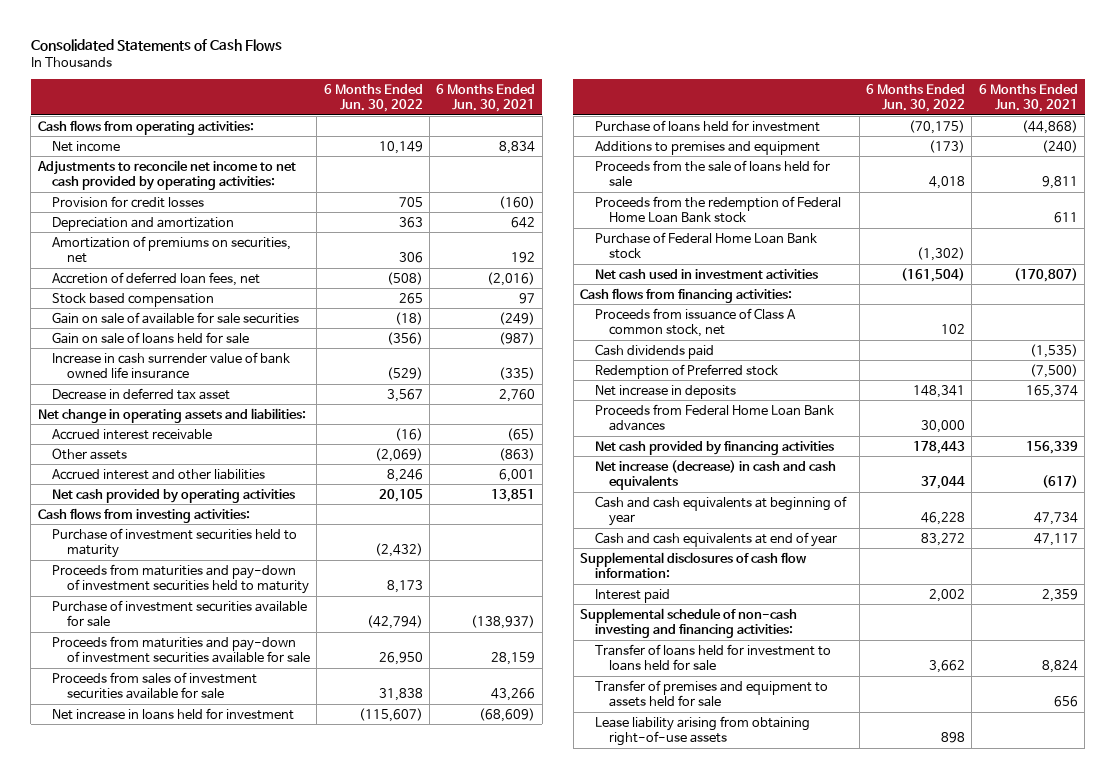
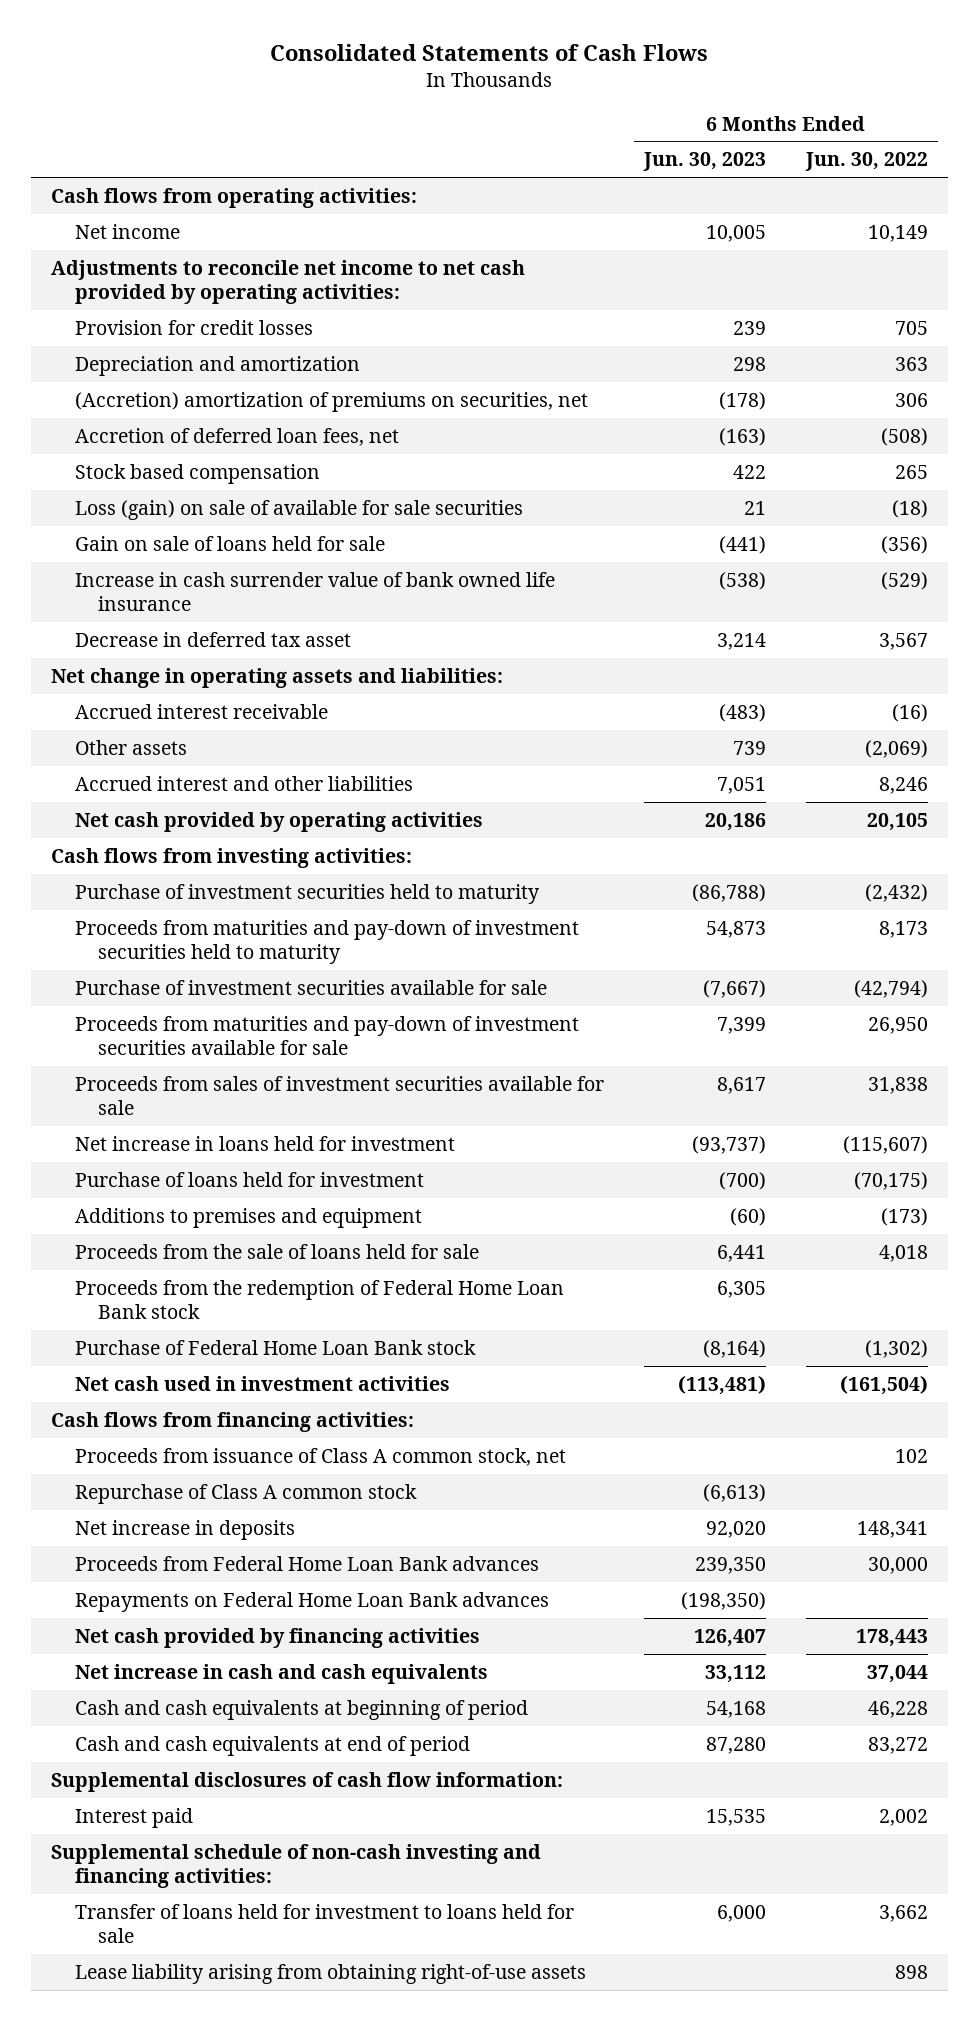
[436,83,536,113] 6 Months Ended Jun. 30, 2021 -> none
none -> [642,152,766,172] Jun. 30, 2023
[52,235,292,263] Amortization of premiums on securities, net -> [74,391,588,412] (Accretion) amortization of premiums on securities, net
[52,311,300,324] Gain on sale of available for sale securities -> [74,499,523,520] Loss (gain) on sale of available for sale securities
[594,343,714,359] Cash dividends paid -> none
[594,363,778,379] Redemption of Preferred stock -> none
none -> [74,1483,417,1504] Repurchase of Class A common stock
none -> [74,1591,549,1612] Repayments on Federal Home Loan Bank advances
[594,459,836,490] Net increase (decrease) in cash and cash equivalents -> [74,1663,488,1684] Net increase in cash and cash equivalents
[594,495,847,526] Cash and cash equivalents at beginning of year -> [74,1699,528,1720] Cash and cash equivalents at beginning of period
[594,531,837,547] Cash and cash equivalents at end of year -> [74,1735,470,1756] Cash and cash equivalents at end of period
[594,679,828,707] Transfer of premises and equipment to assets held for sale -> none

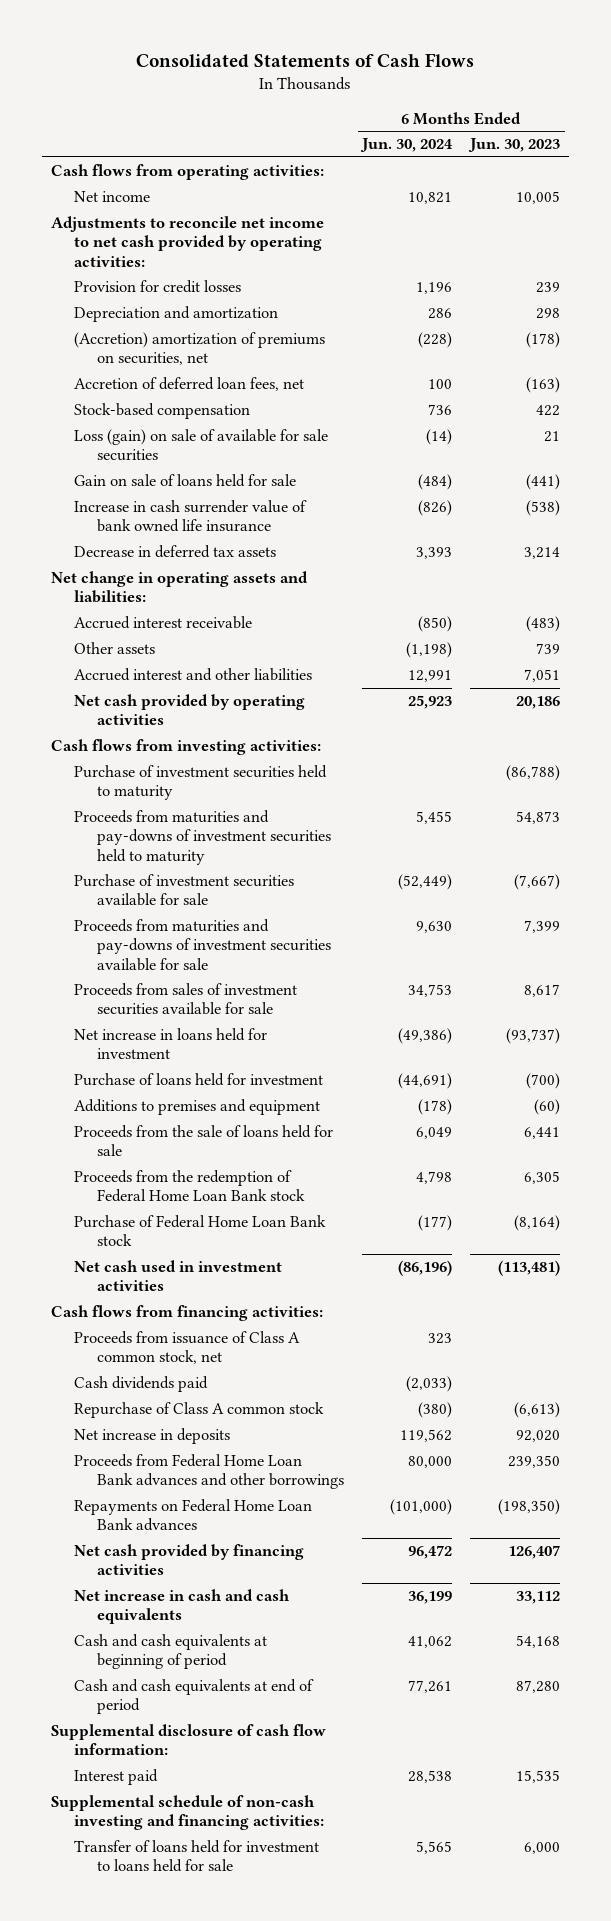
[804,152,928,172] Jun. 30, 2022 -> none
none -> [360,138,454,153] Jun. 30, 2024
[74,463,320,484] Stock based compensation -> [73,403,250,420] Stock-based compensation
[74,631,351,647] Decrease in deferred tax asset -> [73,545,276,559] Decrease in deferred tax assets
[74,919,579,965] Proceeds from maturities and pay-down of investment securities held to maturity -> [73,810,332,865] Proceeds from maturities and pay-downs of investment securities held to maturity
[74,1015,579,1056] Proceeds from maturities and pay-down of investment securities available for sale -> [73,919,332,971] Proceeds from maturities and pay-downs of investment securities available for sale
none -> [73,1376,208,1393] Cash dividends paid
[74,1555,539,1571] Proceeds from Federal Home Loan Bank advances -> [73,1454,345,1490] Proceeds from Federal Home Loan Bank advances and other borrowings
[50,1771,563,1792] Supplemental disclosures of cash flow information: -> [50,1724,326,1756] Supplemental disclosure of cash flow information:
[74,1963,586,1984] Lease liability arising from obtaining right-of-use assets -> none

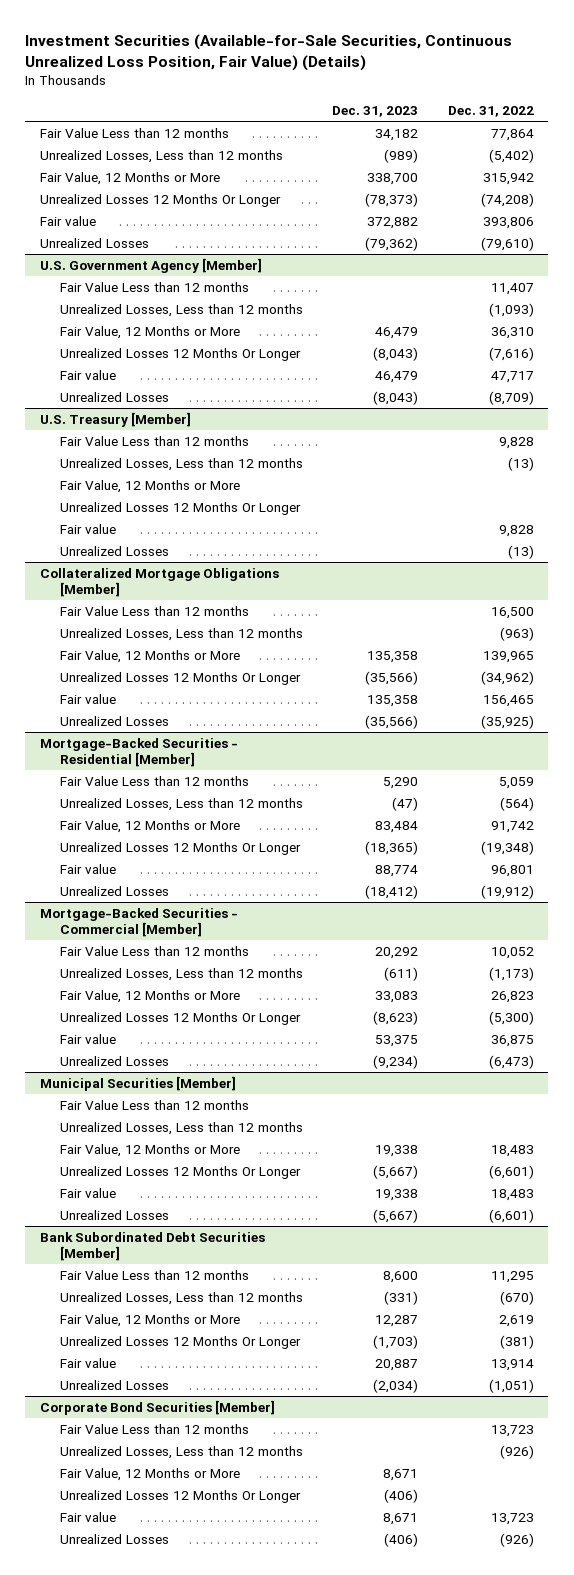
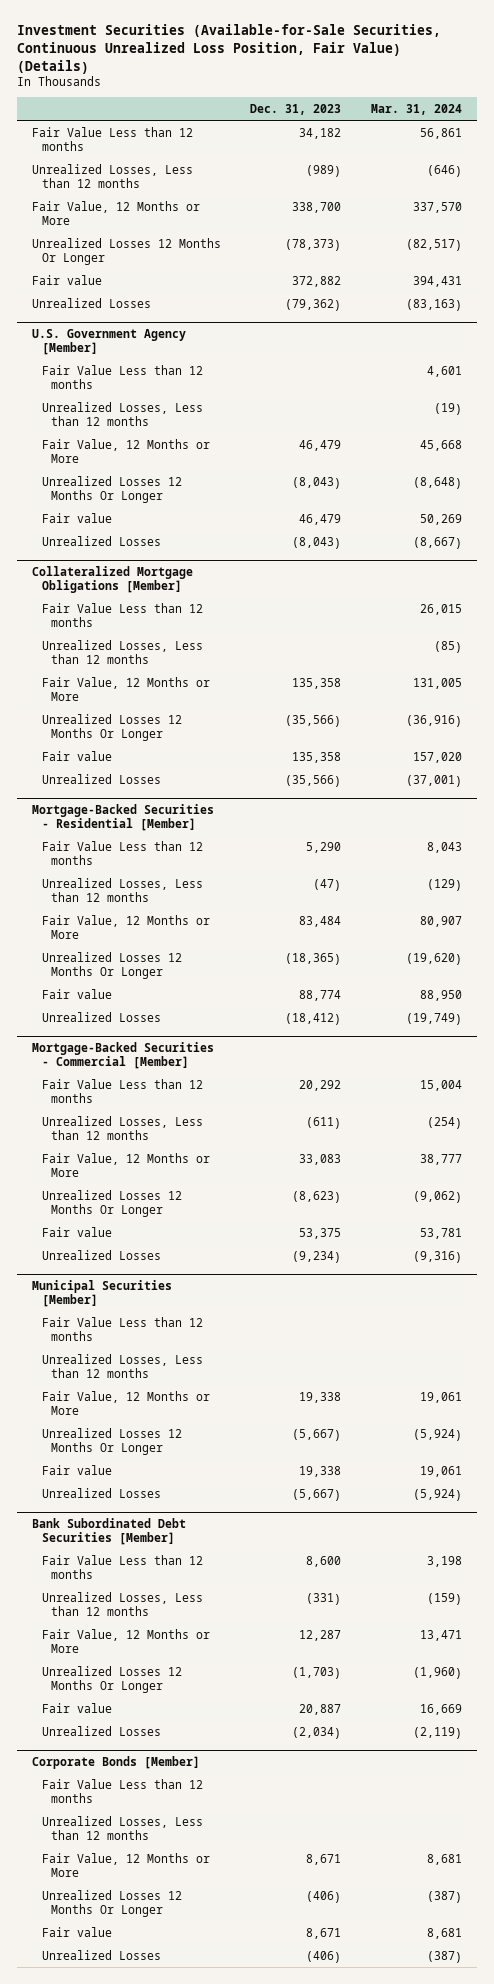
[447,105,534,117] Dec. 31, 2022 -> none
none -> [370,103,462,115] Mar. 31, 2024
[39,411,191,427] U.S. Treasury [Member] -> none
[59,435,249,446] Fair Value Less than 12 months -> none
[59,457,303,471] Unrealized Losses, Less than 12 months -> none
[59,479,240,493] Fair Value, 12 Months or More -> none
[59,501,301,515] Unrealized Losses 12 Months Or Longer -> none
[59,523,116,534] Fair value -> none
[59,545,169,556] Unrealized Losses -> none
[39,1399,275,1415] Corporate Bond Securities [Member] -> [31,1755,200,1769] Corporate Bonds [Member]

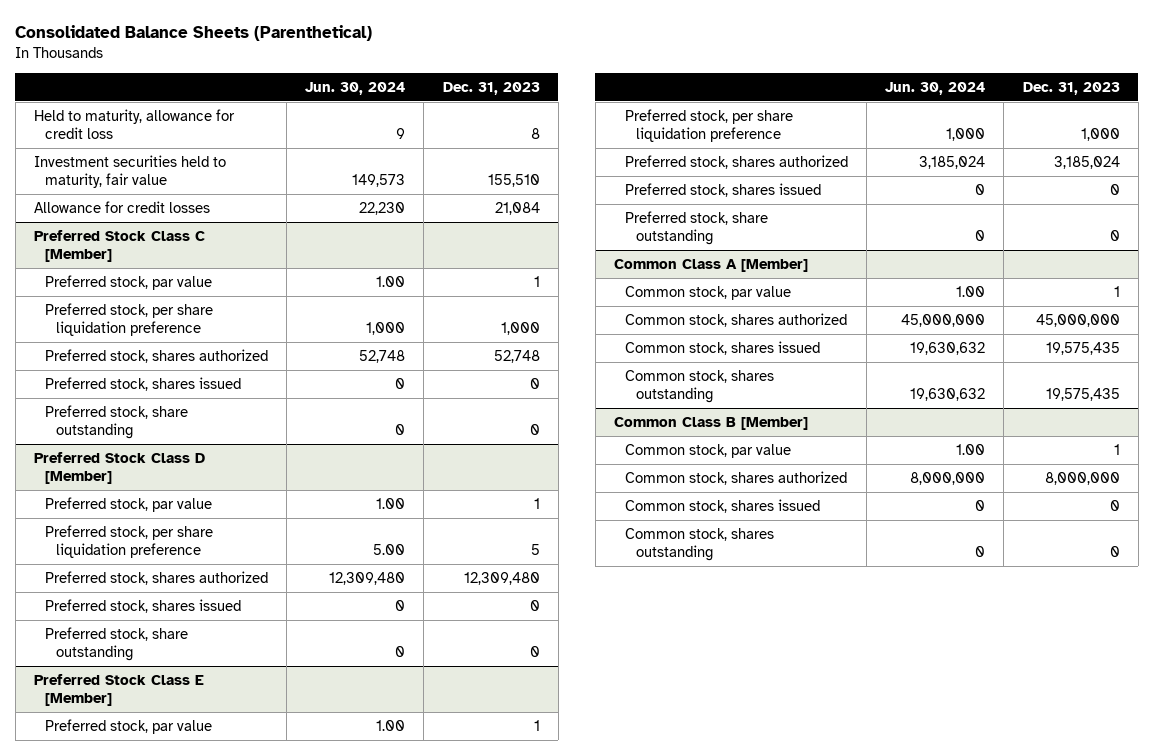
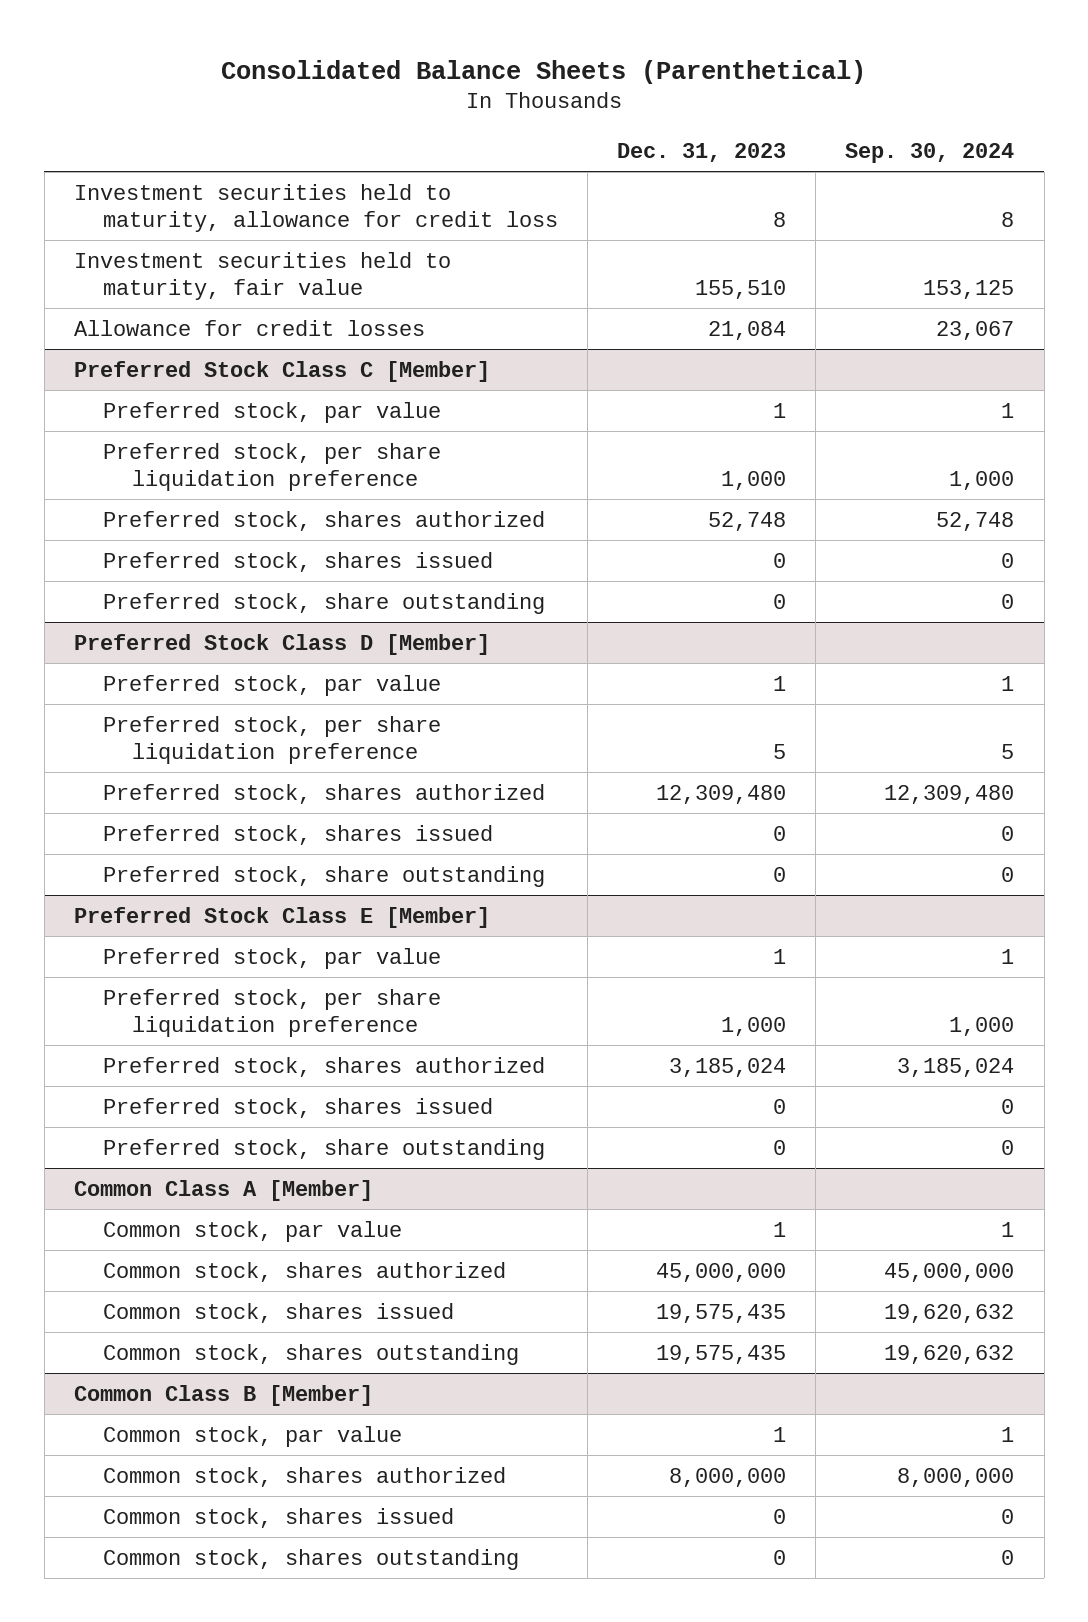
[305,81,406,95] Jun. 30, 2024 -> none
none -> [845,143,1015,164] Sep. 30, 2024
[33,109,235,139] Held to maturity, allowance for credit loss -> [73,183,558,233] Investment securities held to maturity, allowance for credit loss

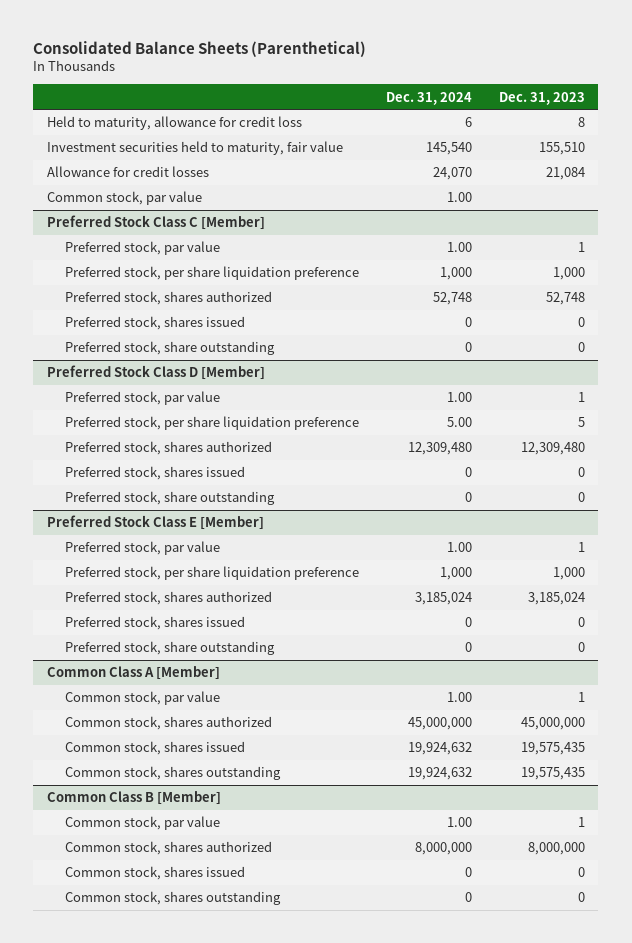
[845,143,1015,164] Sep. 30, 2024 -> none
none -> [386,91,473,105] Dec. 31, 2024
[73,183,558,233] Investment securities held to maturity, allowance for credit loss -> [46,116,302,131] Held to maturity, allowance for credit loss
none -> [46,191,202,206] Common stock, par value

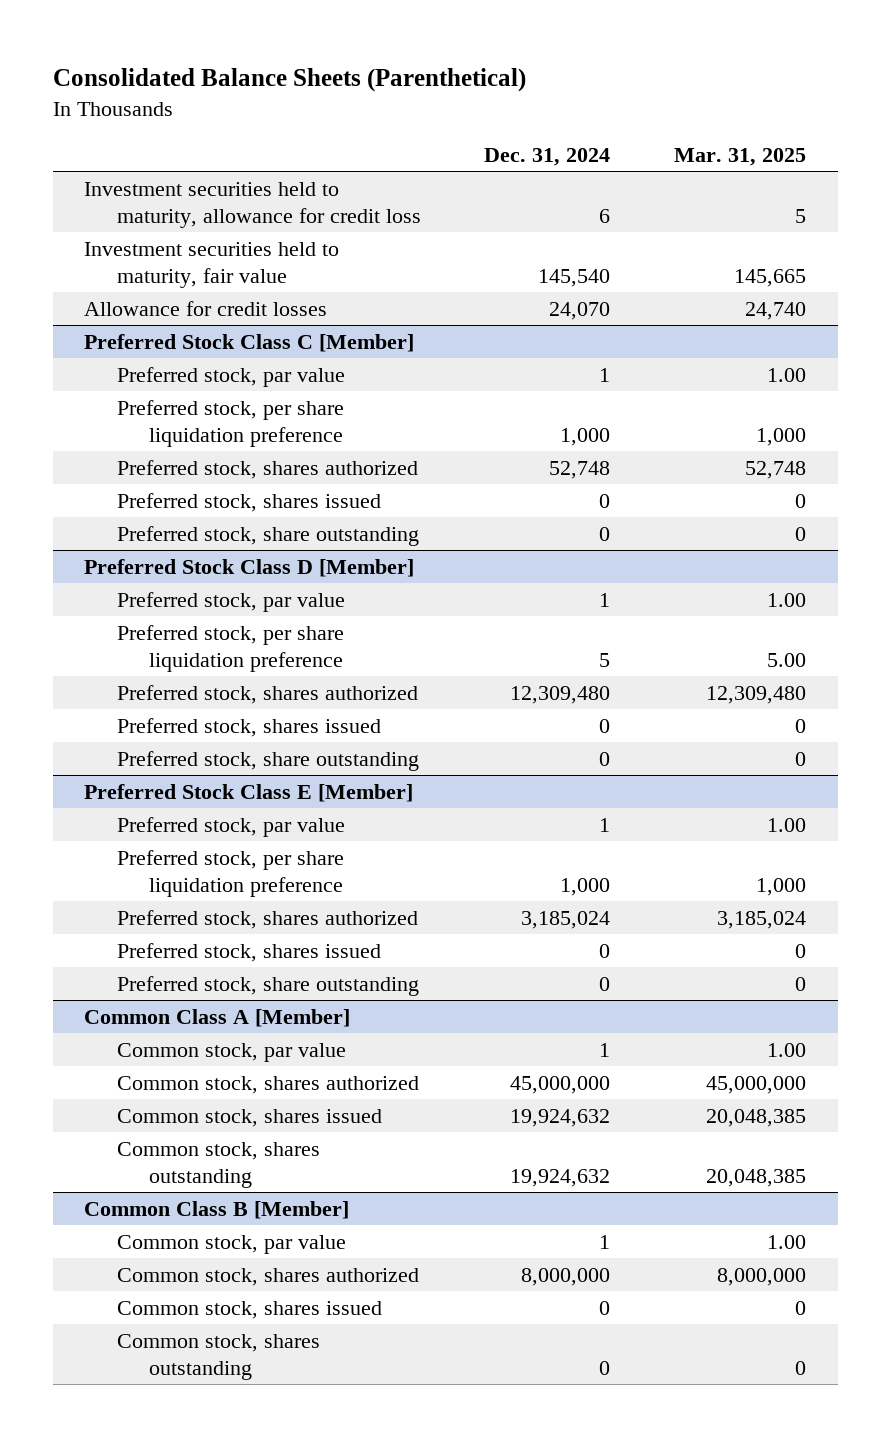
[498,91,585,105] Dec. 31, 2023 -> none
none -> [674,147,807,166] Mar. 31, 2025
[46,116,302,131] Held to maturity, allowance for credit loss -> [84,181,421,228] Investment securities held to maturity, allowance for credit loss
[46,191,202,206] Common stock, par value -> none
[447,242,473,253] 1.00 -> [599,367,611,382] 1
[447,392,473,403] 1.00 -> [599,592,611,607] 1
[447,417,473,428] 5.00 -> [599,652,611,667] 5
[447,542,473,553] 1.00 -> [599,817,611,832] 1
[447,692,473,703] 1.00 -> [599,1042,611,1057] 1
[447,817,473,828] 1.00 -> [599,1234,611,1249] 1

